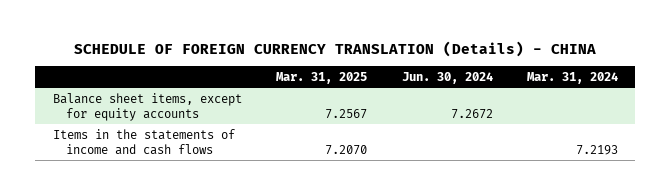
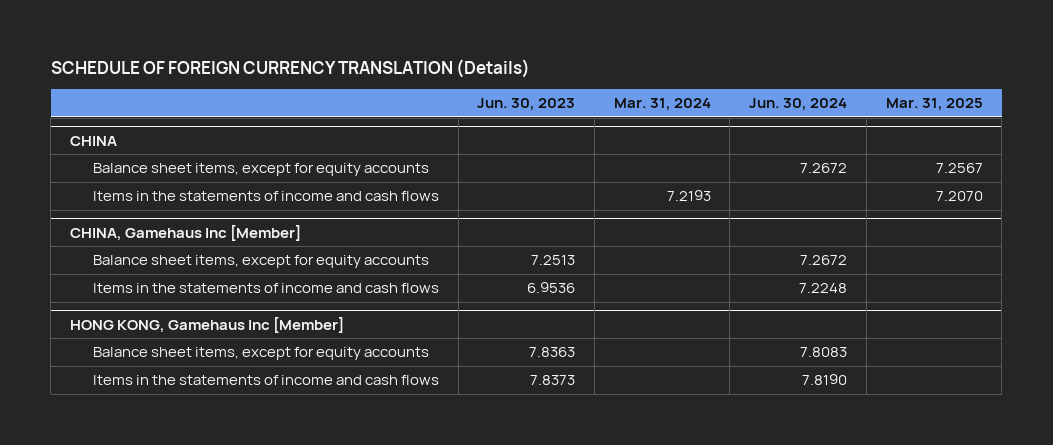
[74,41,597,58] SCHEDULE OF FOREIGN CURRENCY TRANSLATION (Details) - CHINA -> [50,59,530,79] SCHEDULE OF FOREIGN CURRENCY TRANSLATION (Details)
none -> [477,98,576,112] Jun. 30, 2023
none -> [70,135,118,146] CHINA
none -> [70,224,302,241] CHINA, Gamehaus Inc [Member]
none -> [92,255,429,269] Balance sheet items, except for equity accounts
none -> [92,283,439,294] Items in the statements of income and cash flows
none -> [70,316,345,333] HONG KONG, Gamehaus Inc [Member]
none -> [92,347,429,361] Balance sheet items, except for equity accounts
none -> [92,375,439,386] Items in the statements of income and cash flows

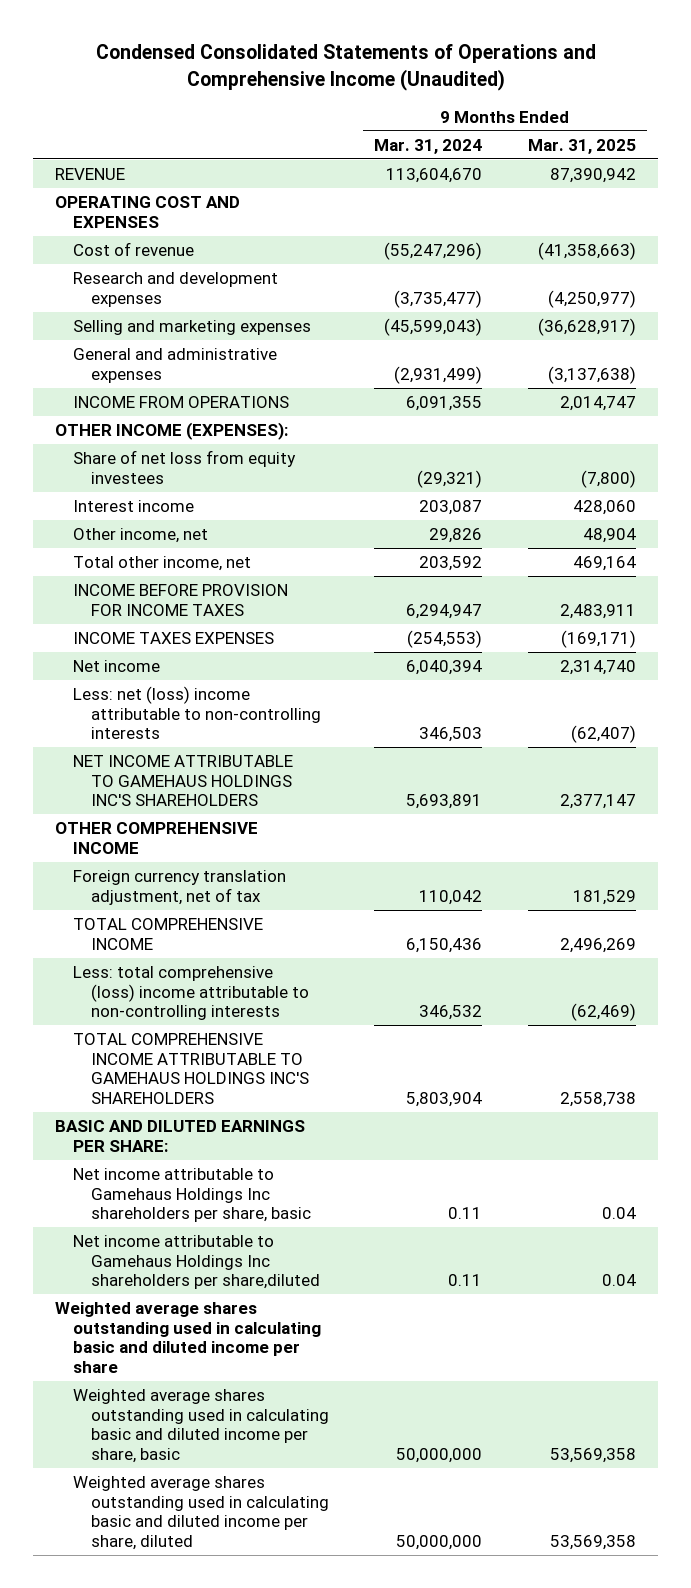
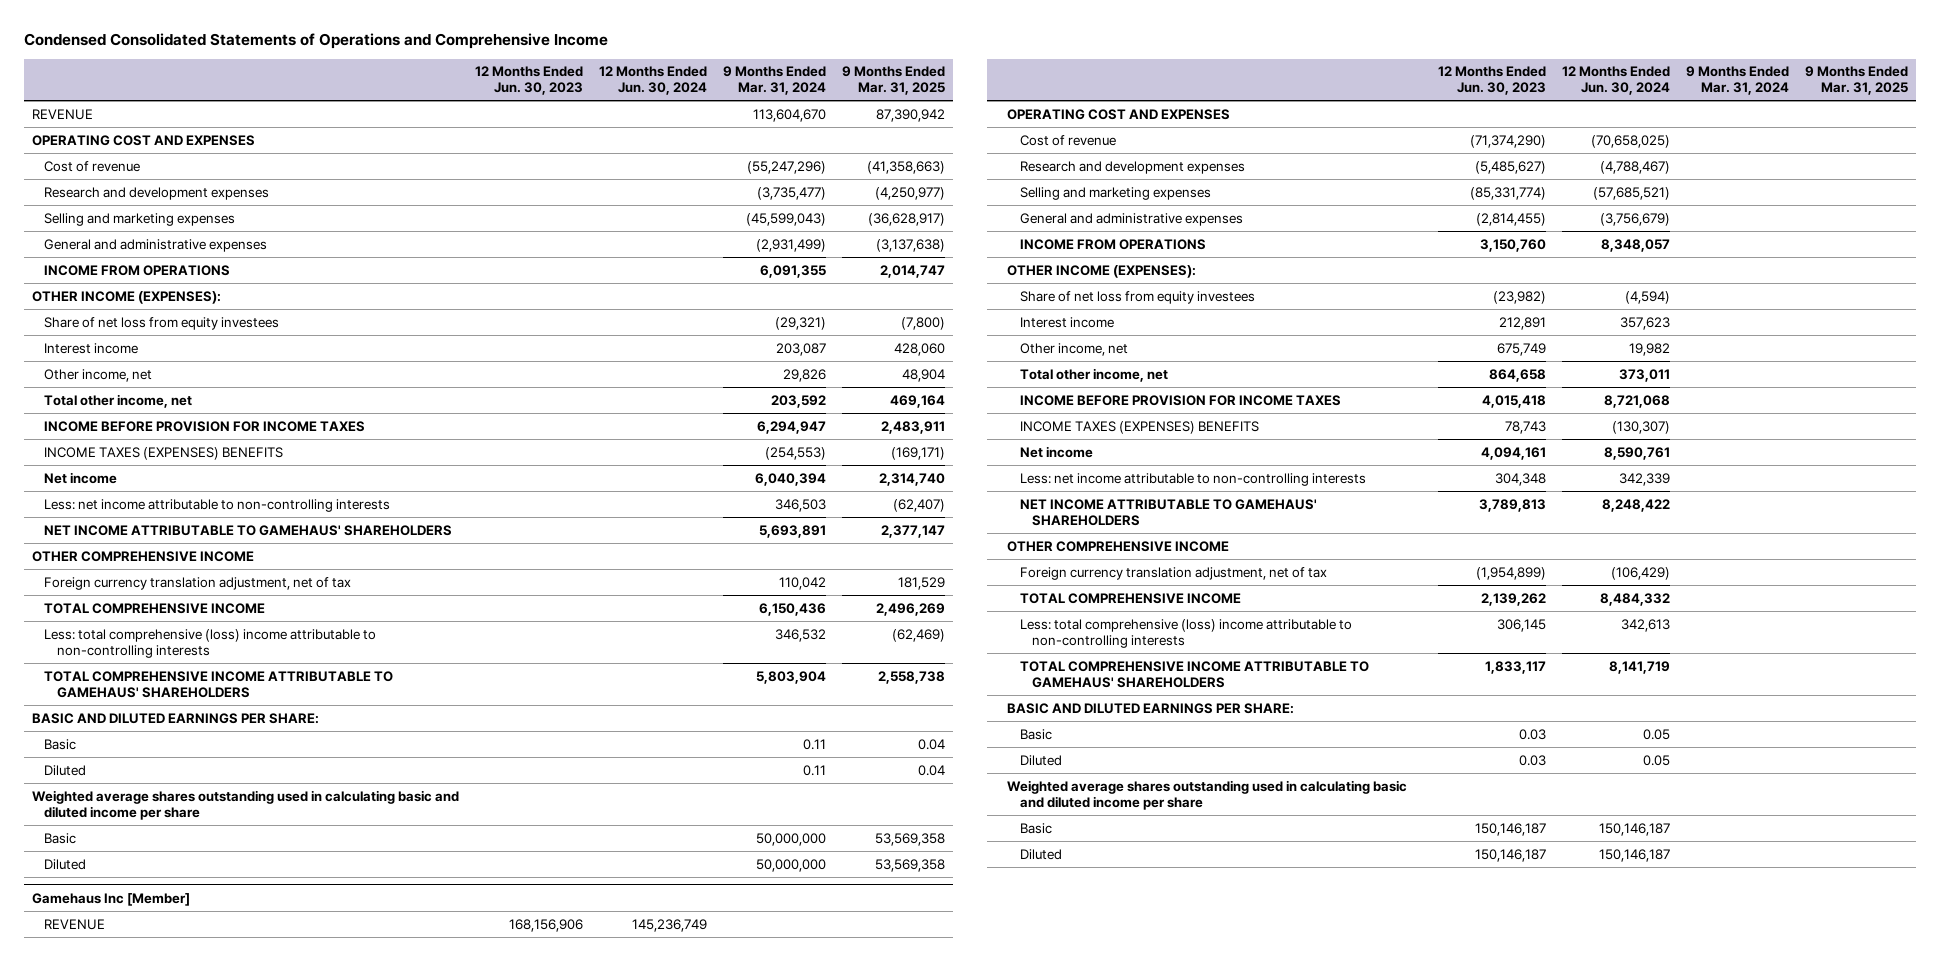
[95,44,596,91] Condensed Consolidated Statements of Operations and Comprehensive Income (Unaudited) -> [23,33,608,50] Condensed Consolidated Statements of Operations and Comprehensive Income
none -> [474,66,583,96] 12 Months Ended Jun. 30, 2023
none -> [598,66,707,96] 12 Months Ended Jun. 30, 2024
[72,632,274,645] INCOME TAXES EXPENSES -> [44,446,284,460] INCOME TAXES (EXPENSES) BENEFITS
[72,686,321,740] Less: net (loss) income attributable to non-controlling interests -> [44,498,391,512] Less: net income attributable to non-controlling interests
[72,755,293,807] NET INCOME ATTRIBUTABLE TO GAMEHAUS HOLDINGS INC'S SHAREHOLDERS -> [44,524,453,536] NET INCOME ATTRIBUTABLE TO GAMEHAUS' SHAREHOLDERS
[72,1033,309,1105] TOTAL COMPREHENSIVE INCOME ATTRIBUTABLE TO GAMEHAUS HOLDINGS INC'S SHAREHOLDERS -> [44,670,394,698] TOTAL COMPREHENSIVE INCOME ATTRIBUTABLE TO GAMEHAUS' SHAREHOLDERS
[72,1168,311,1223] Net income attributable to Gamehaus Holdings Inc shareholders per share, basic -> [44,738,77,750] Basic
[72,1235,320,1290] Net income attributable to Gamehaus Holdings Inc shareholders per share,diluted -> [44,764,87,776] Diluted
[72,1389,329,1464] Weighted average shares outstanding used in calculating basic and diluted income per share, basic -> [44,832,77,844] Basic
[72,1476,329,1551] Weighted average shares outstanding used in calculating basic and diluted income per share, diluted -> [44,858,87,870] Diluted
none -> [31,892,190,906] Gamehaus Inc [Member]
none -> [44,918,106,930] REVENUE
none -> [1007,108,1231,120] OPERATING COST AND EXPENSES
none -> [1019,134,1116,146] Cost of revenue
none -> [1019,160,1245,174] Research and development expenses
none -> [1019,186,1211,200] Selling and marketing expenses
none -> [1019,212,1243,226] General and administrative expenses
none -> [1019,238,1206,250] INCOME FROM OPERATIONS
none -> [1007,264,1197,278] OTHER INCOME (EXPENSES):
none -> [1019,290,1255,304] Share of net loss from equity investees
none -> [1019,316,1114,328] Interest income
none -> [1019,342,1128,356] Other income, net
none -> [1019,367,1168,382] Total other income, net
none -> [1019,394,1341,406] INCOME BEFORE PROVISION FOR INCOME TAXES
none -> [1019,420,1259,434] INCOME TAXES (EXPENSES) BENEFITS
none -> [1019,445,1093,458] Net income
none -> [1019,472,1366,486] Less: net income attributable to non-controlling interests
none -> [1019,498,1317,526] NET INCOME ATTRIBUTABLE TO GAMEHAUS' SHAREHOLDERS
none -> [1007,540,1230,552] OTHER COMPREHENSIVE INCOME
none -> [1019,566,1327,580] Foreign currency translation adjustment, net of tax
none -> [1019,592,1241,604] TOTAL COMPREHENSIVE INCOME
none -> [1019,618,1352,648] Less: total comprehensive (loss) income attributable to non-controlling interests
none -> [1019,660,1369,688] TOTAL COMPREHENSIVE INCOME ATTRIBUTABLE TO GAMEHAUS' SHAREHOLDERS
none -> [1007,702,1295,714] BASIC AND DILUTED EARNINGS PER SHARE:
none -> [1019,728,1052,740] Basic
none -> [1019,754,1062,766] Diluted
none -> [1007,779,1408,810] Weighted average shares outstanding used in calculating basic and diluted income per share
none -> [1019,822,1052,834] Basic
none -> [1019,848,1062,860] Diluted

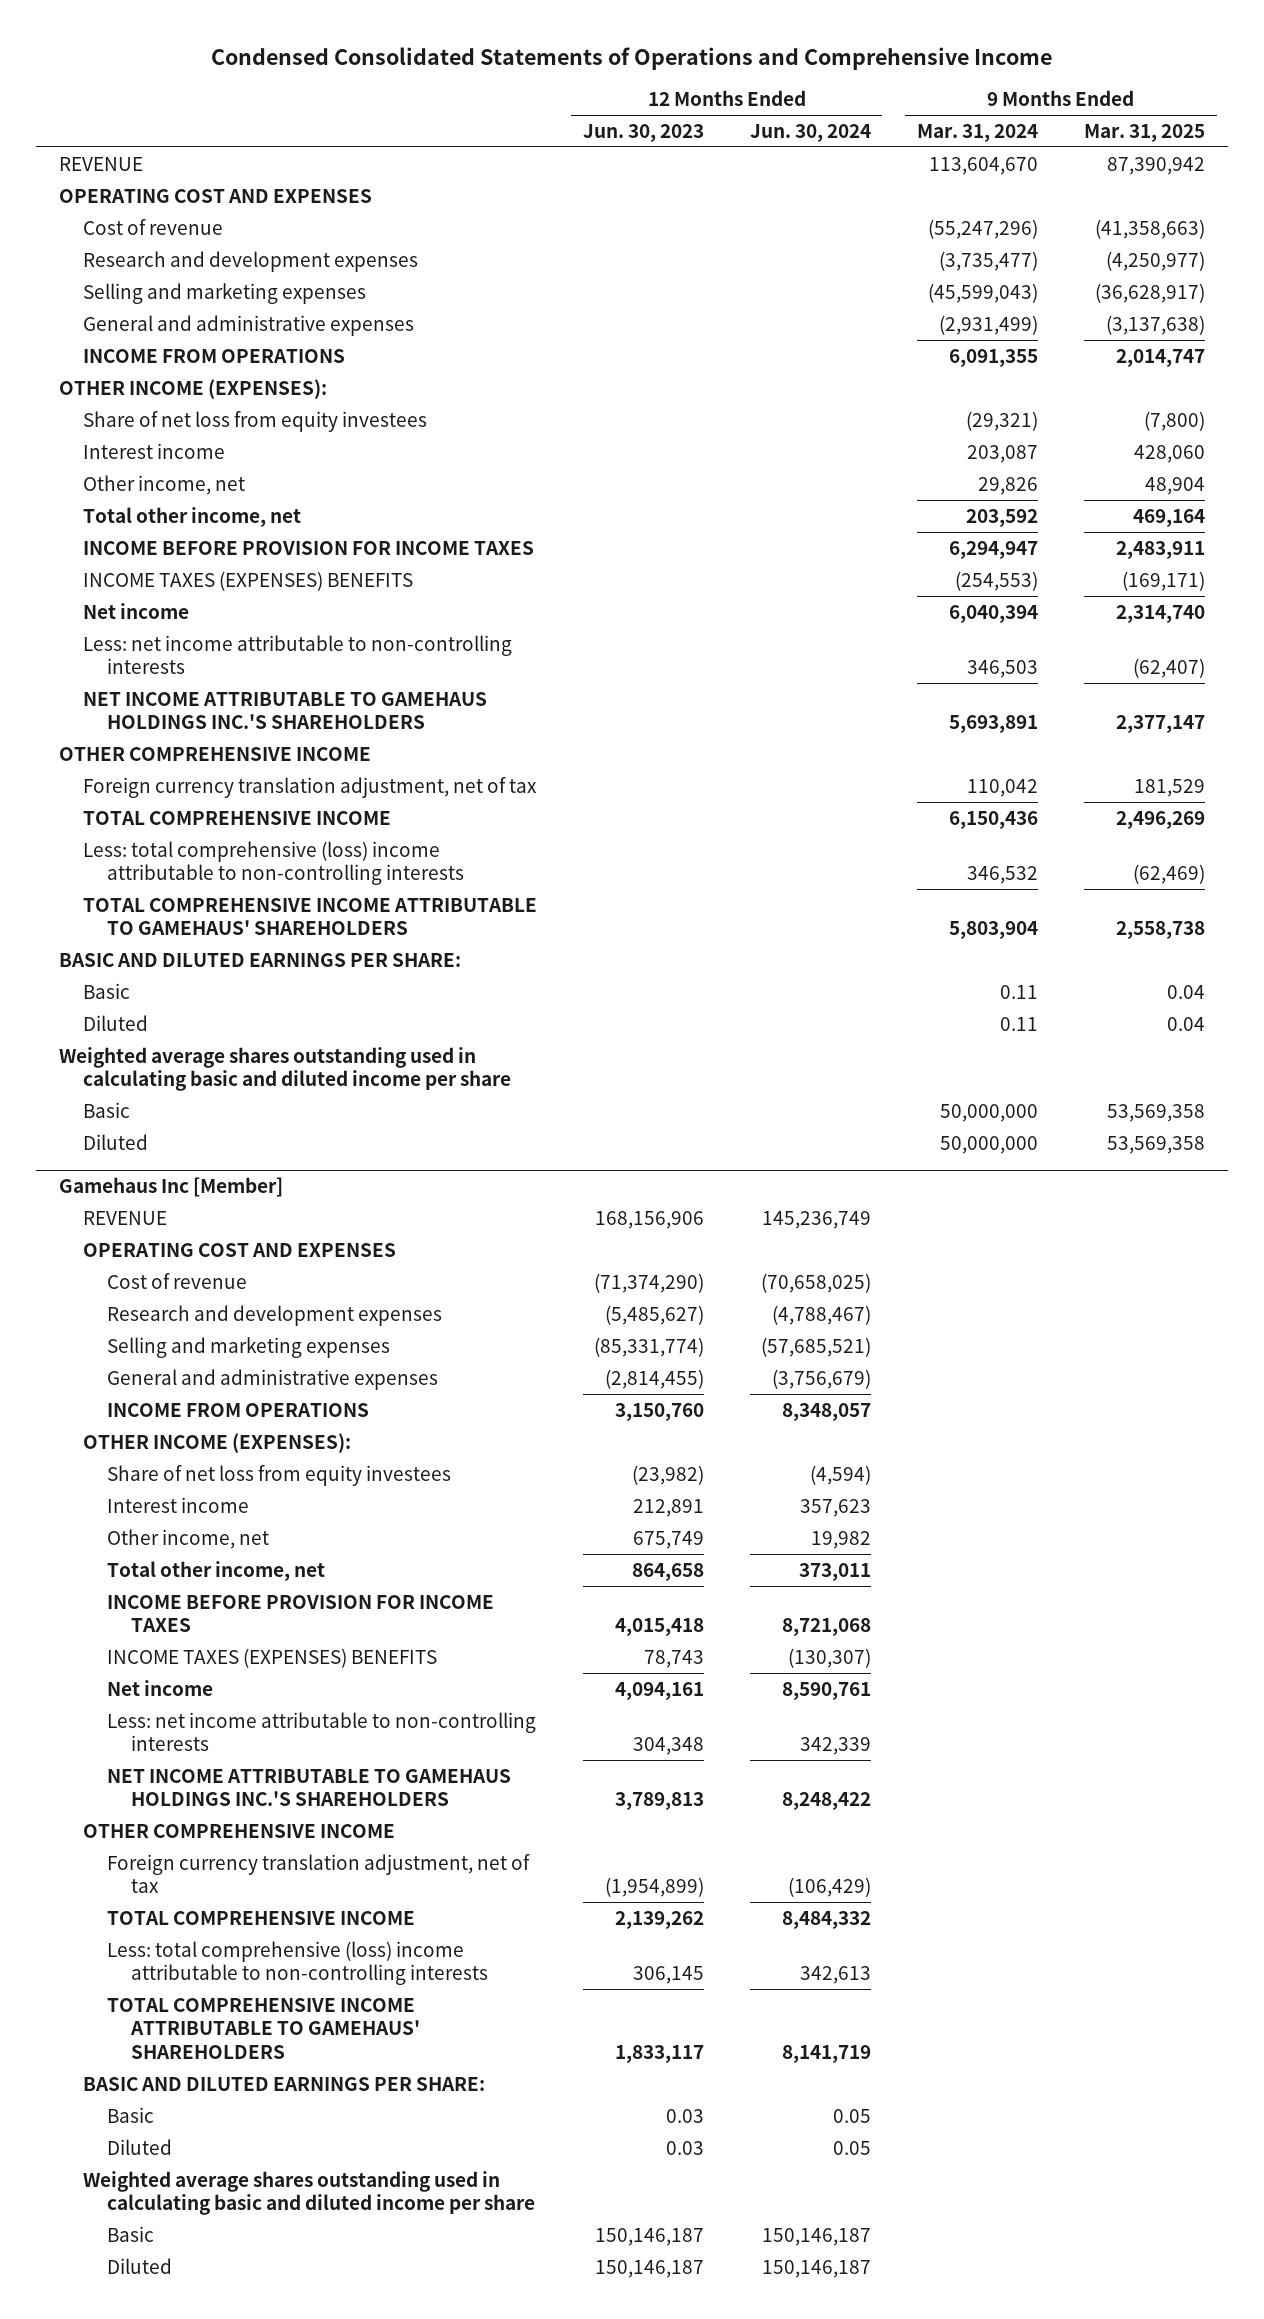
[44,524,453,536] NET INCOME ATTRIBUTABLE TO GAMEHAUS' SHAREHOLDERS -> [82,691,487,730] NET INCOME ATTRIBUTABLE TO GAMEHAUS HOLDINGS INC.'S SHAREHOLDERS
[1019,498,1317,526] NET INCOME ATTRIBUTABLE TO GAMEHAUS' SHAREHOLDERS -> [106,1768,511,1807] NET INCOME ATTRIBUTABLE TO GAMEHAUS HOLDINGS INC.'S SHAREHOLDERS

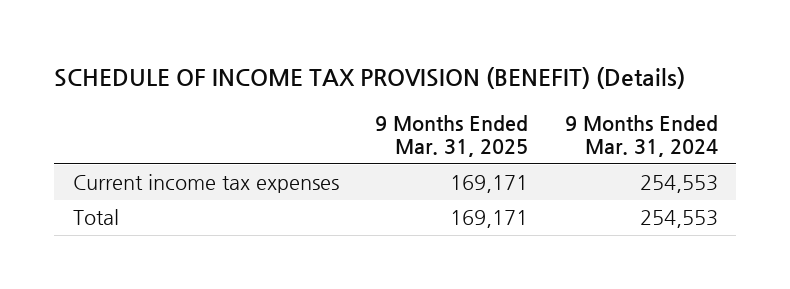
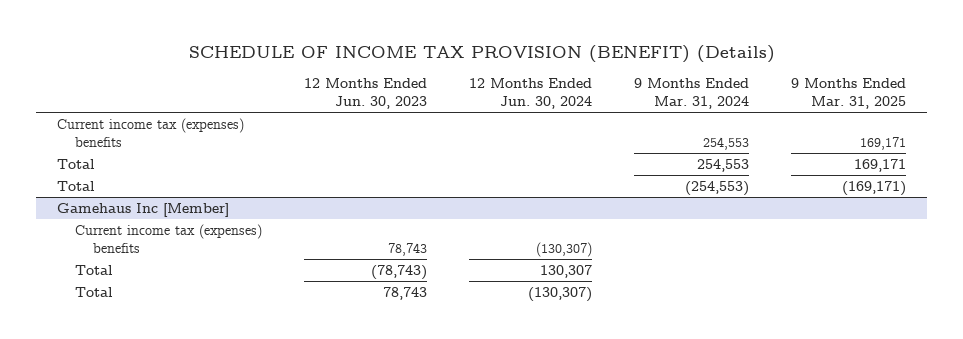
none -> [303,78,427,110] 12 Months Ended Jun. 30, 2023
none -> [468,78,592,110] 12 Months Ended Jun. 30, 2024
[72,174,339,194] Current income tax expenses -> [57,117,245,148] Current income tax (expenses) benefits
none -> [57,180,96,191] Total
none -> [57,202,230,217] Gamehaus Inc [Member]
none -> [74,223,262,254] Current income tax (expenses) benefits
none -> [74,264,113,275] Total
none -> [74,286,113,297] Total

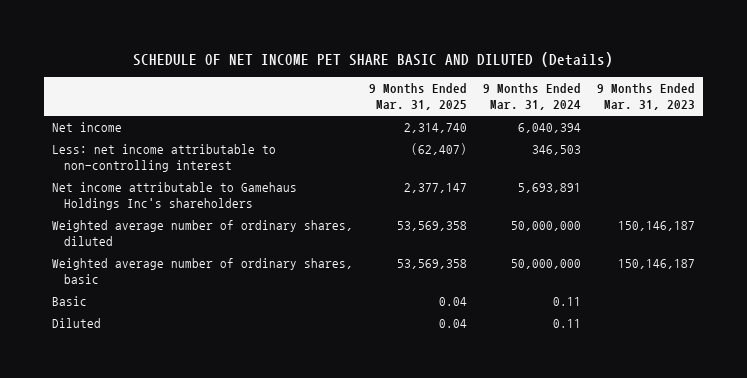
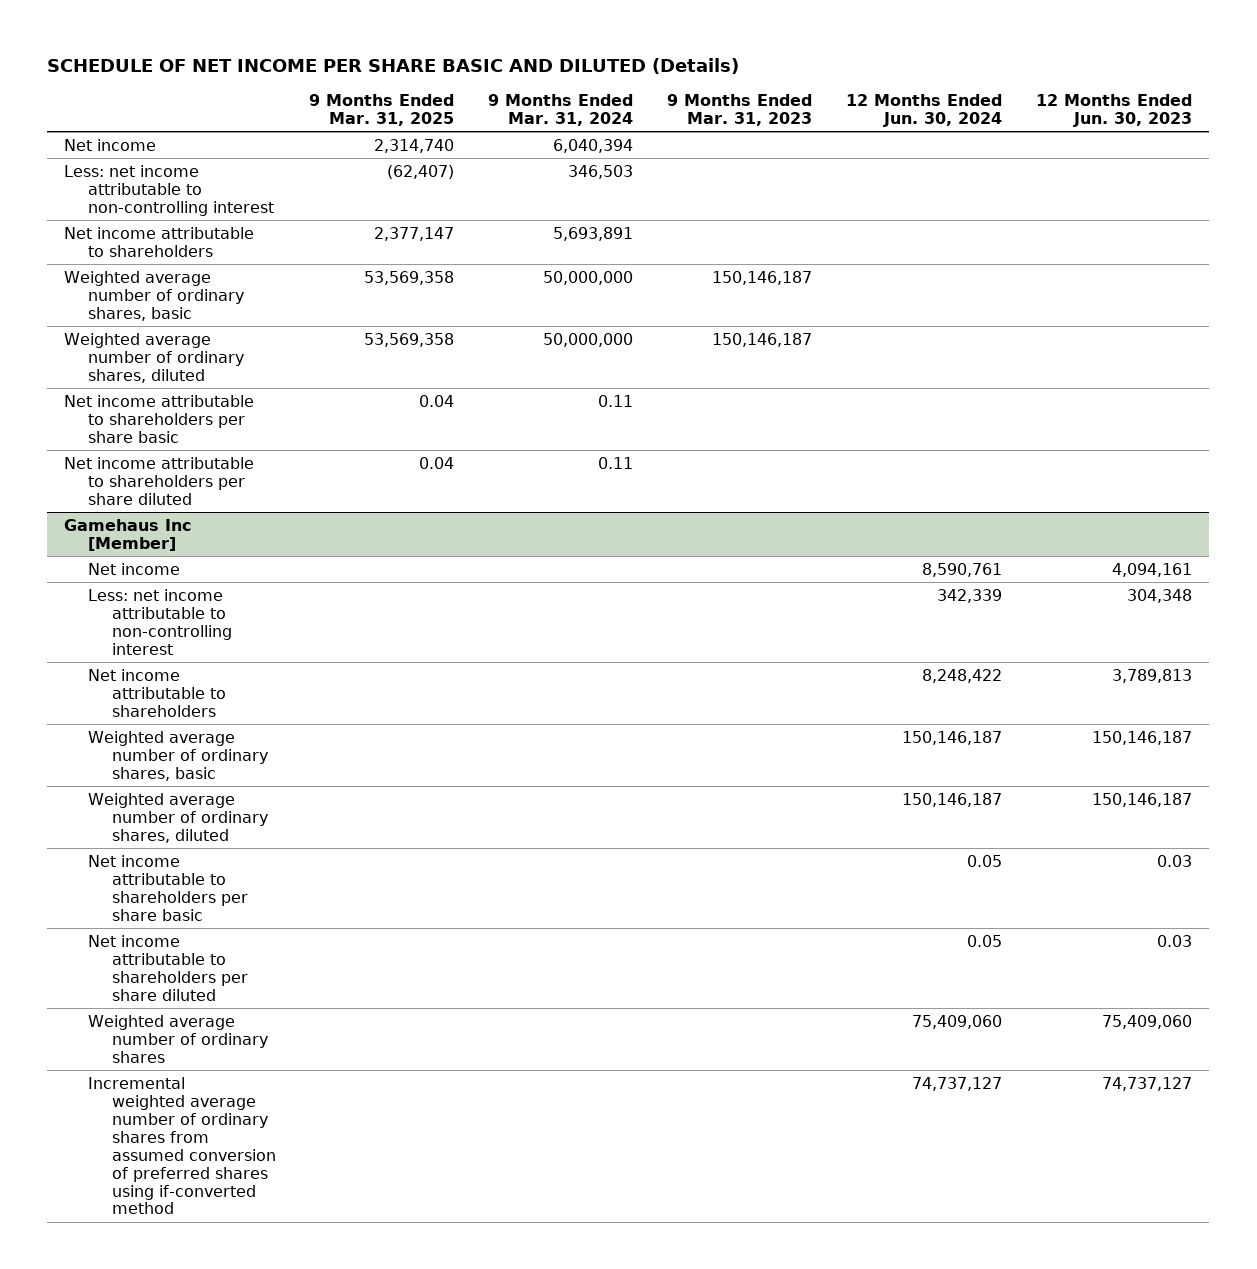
[133,51,614,67] SCHEDULE OF NET INCOME PET SHARE BASIC AND DILUTED (Details) -> [47,57,740,74] SCHEDULE OF NET INCOME PER SHARE BASIC AND DILUTED (Details)
none -> [846,93,1003,127] 12 Months Ended Jun. 30, 2024
none -> [1036,93,1193,127] 12 Months Ended Jun. 30, 2023
[51,182,297,211] Net income attributable to Gamehaus Holdings Inc's shareholders -> [64,226,255,257] Net income attributable to shareholders
[51,220,353,247] Weighted average number of ordinary shares, diluted -> [64,332,244,383] Weighted average number of ordinary shares, diluted
[51,296,87,307] Basic -> [64,394,255,443] Net income attributable to shareholders per share basic
[51,318,101,329] Diluted -> [64,456,255,505] Net income attributable to shareholders per share diluted
none -> [64,518,192,551] Gamehaus Inc [Member]
none -> [87,562,180,575] Net income
none -> [87,588,232,655] Less: net income attributable to non-controlling interest
none -> [87,668,226,717] Net income attributable to shareholders
none -> [87,730,268,781] Weighted average number of ordinary shares, basic
none -> [87,792,268,843] Weighted average number of ordinary shares, diluted
none -> [87,854,248,921] Net income attributable to shareholders per share basic
none -> [87,934,248,1001] Net income attributable to shareholders per share diluted
none -> [87,1014,268,1063] Weighted average number of ordinary shares
none -> [87,1076,276,1215] Incremental weighted average number of ordinary shares from assumed conversion of preferred shares using if-converted method

